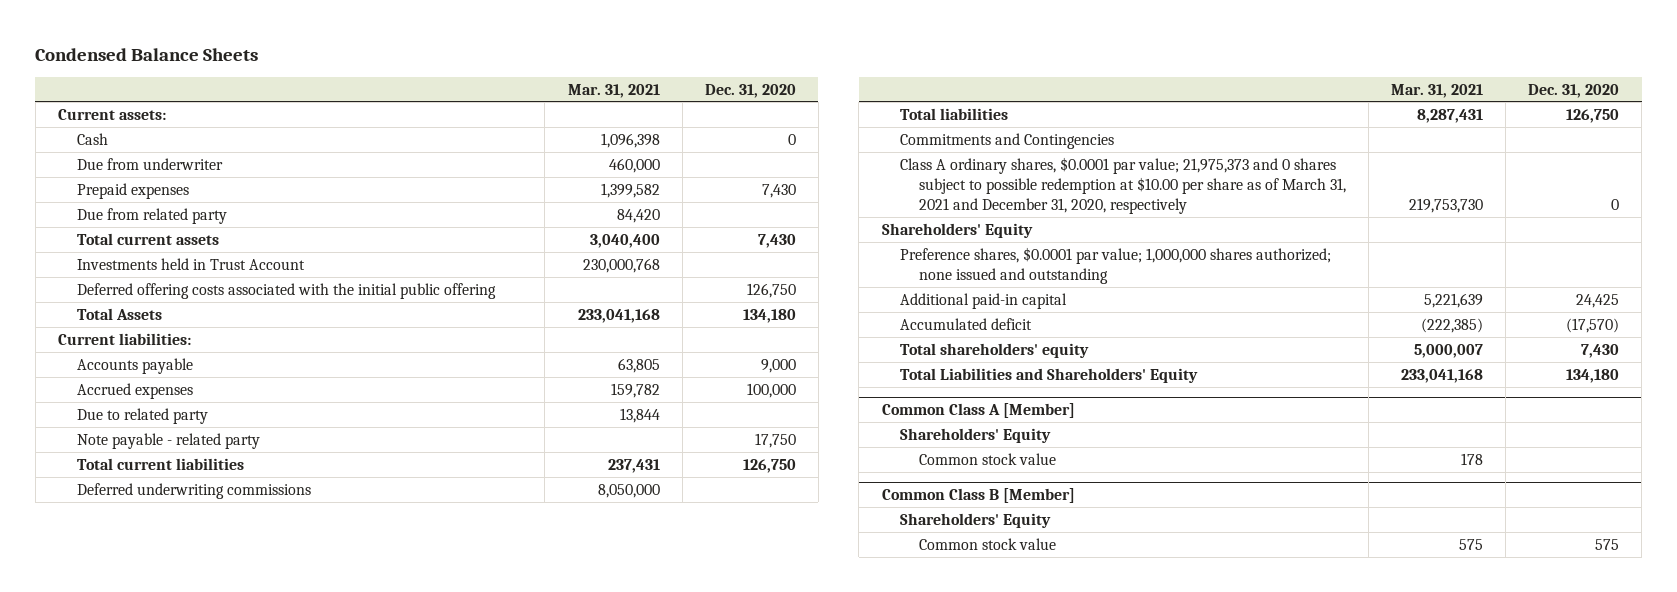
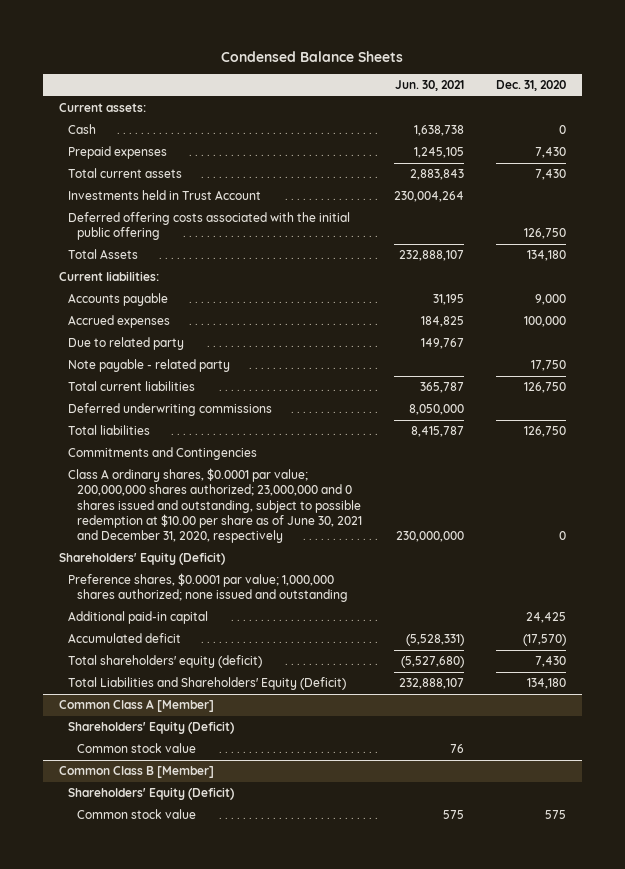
[567,83,660,98] Mar. 31, 2021 -> none
none -> [395,80,465,92] Jun. 30, 2021
[76,157,223,170] Due from underwriter -> none
[76,207,227,224] Due from related party -> none
[900,156,1346,215] Class A ordinary shares, $0.0001 par value; 21,975,373 and 0 shares subject to possible redemption at $10.00 per share as of March 31, 2021 and December 31, 2020, respectively -> [67,468,363,544] Class A ordinary shares, $0.0001 par value; 200,000,000 shares authorized; 23,000,000 and 0 shares issued and outstanding, subject to possible redemption at $10.00 per share as of June 30, 2021 and December 31, 2020, respectively
[881,222,1033,238] Shareholders' Equity -> [58,552,225,566] Shareholders' Equity (Deficit)
[900,342,1090,358] Total shareholders' equity -> [67,655,262,669] Total shareholders' equity (deficit)
[900,367,1199,383] Total Liabilities and Shareholders' Equity -> [67,677,346,691] Total Liabilities and Shareholders' Equity (Deficit)
[900,427,1052,443] Shareholders' Equity -> [67,721,234,735] Shareholders' Equity (Deficit)
[900,512,1052,528] Shareholders' Equity -> [67,787,234,801] Shareholders' Equity (Deficit)

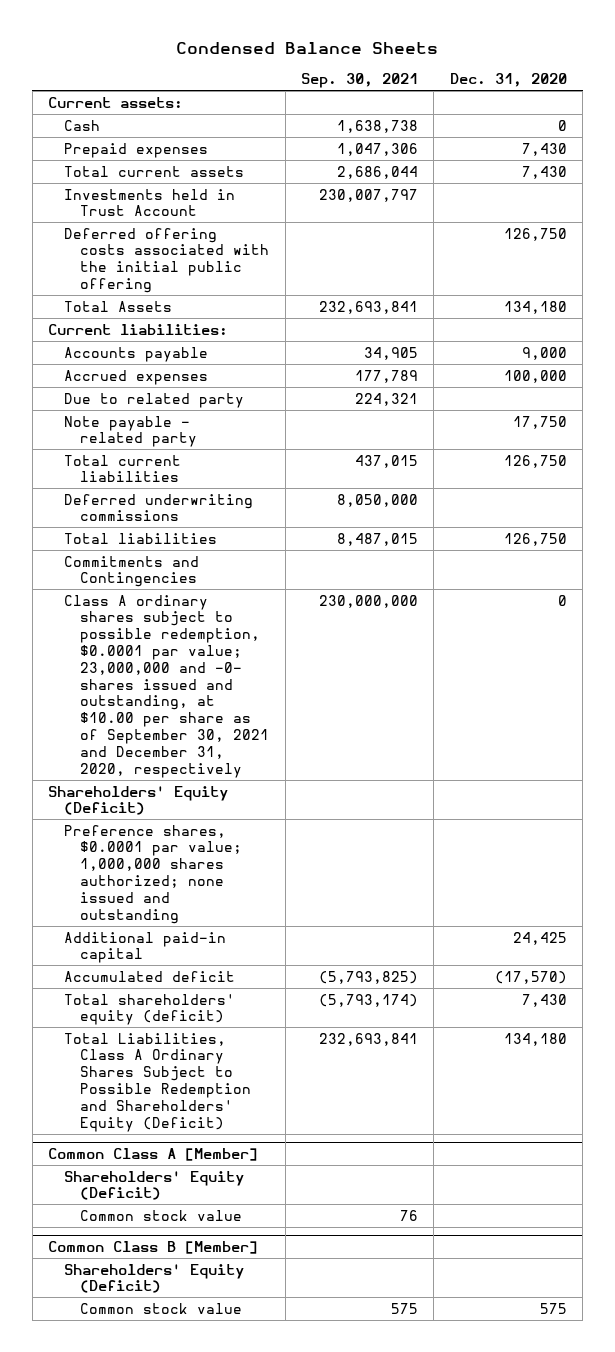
[395,80,465,92] Jun. 30, 2021 -> none
none -> [301,73,419,89] Sep. 30, 2021
[67,468,363,544] Class A ordinary shares, $0.0001 par value; 200,000,000 shares authorized; 23,000,000 and 0 shares issued and outstanding, subject to possible redemption at $10.00 per share as of June 30, 2021 and December 31, 2020, respectively -> [64,594,270,778] Class A ordinary shares subject to possible redemption, $0.0001 par value; 23,000,000 and -0- shares issued and outstanding, at $10.00 per share as of September 30, 2021 and December 31, 2020, respectively
[67,677,346,691] Total Liabilities and Shareholders' Equity (Deficit) -> [64,1032,252,1132] Total Liabilities, Class A Ordinary Shares Subject to Possible Redemption and Shareholders' Equity (Deficit)

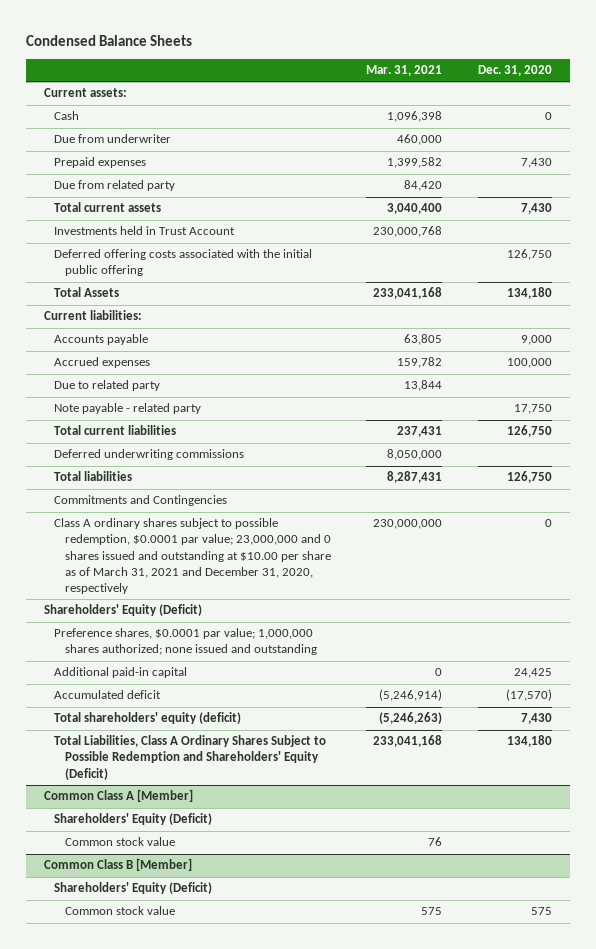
[301,73,419,89] Sep. 30, 2021 -> none
none -> [366,64,443,76] Mar. 31, 2021
none -> [54,134,172,144] Due from underwriter
none -> [54,180,176,192] Due from related party
[64,594,270,778] Class A ordinary shares subject to possible redemption, $0.0001 par value; 23,000,000 and -0- shares issued and outstanding, at $10.00 per share as of September 30, 2021 and December 31, 2020, respectively -> [54,518,331,594] Class A ordinary shares subject to possible redemption, $0.0001 par value; 23,000,000 and 0 shares issued and outstanding at $10.00 per share as of March 31, 2021 and December 31, 2020, respectively

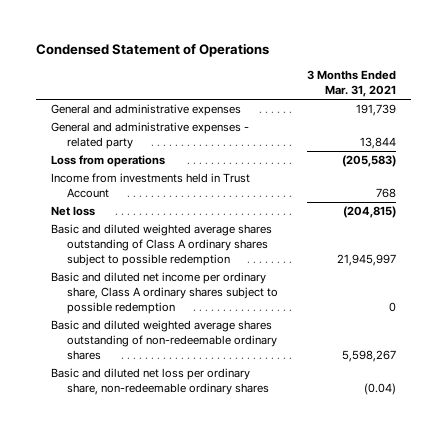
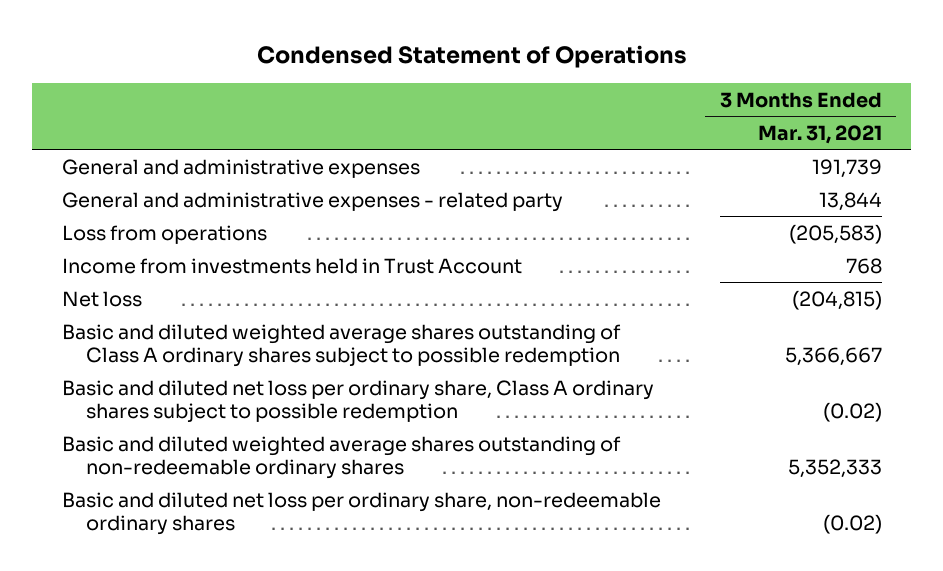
[336,253,396,266] 21,945,997 -> [784,346,882,366] 5,366,667
[50,272,278,314] Basic and diluted net income per ordinary share, Class A ordinary shares subject to possible redemption -> [61,379,654,422] Basic and diluted net loss per ordinary share, Class A ordinary shares subject to possible redemption
[388,301,396,312] 0 -> [822,401,882,422] (0.02)
[341,349,396,362] 5,598,267 -> [787,458,882,478] 5,352,333
[363,383,396,396] (0.04) -> [822,513,882,534] (0.02)

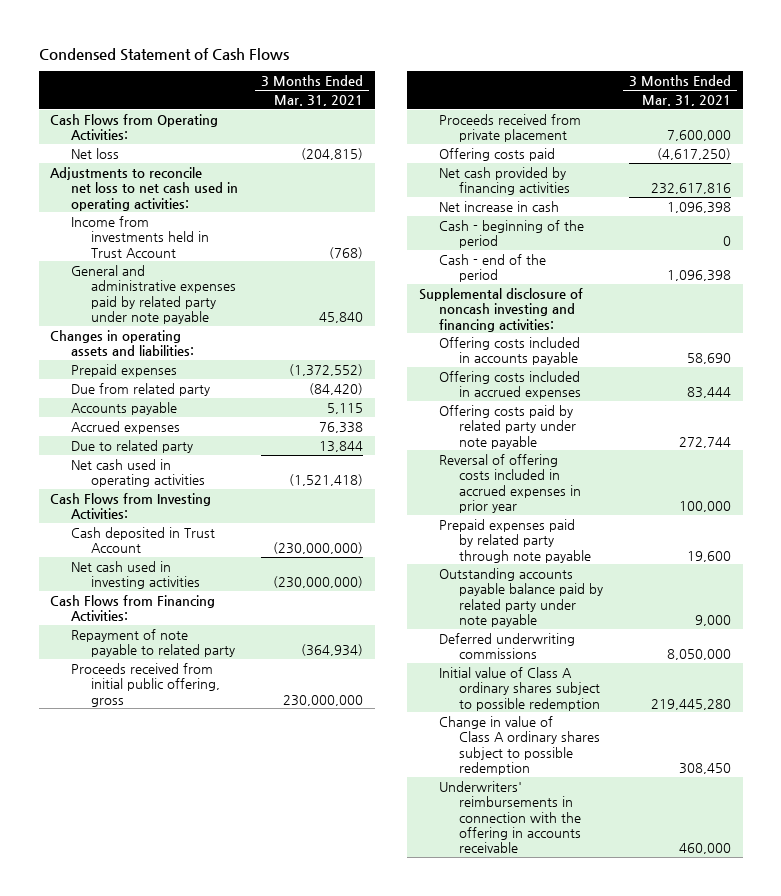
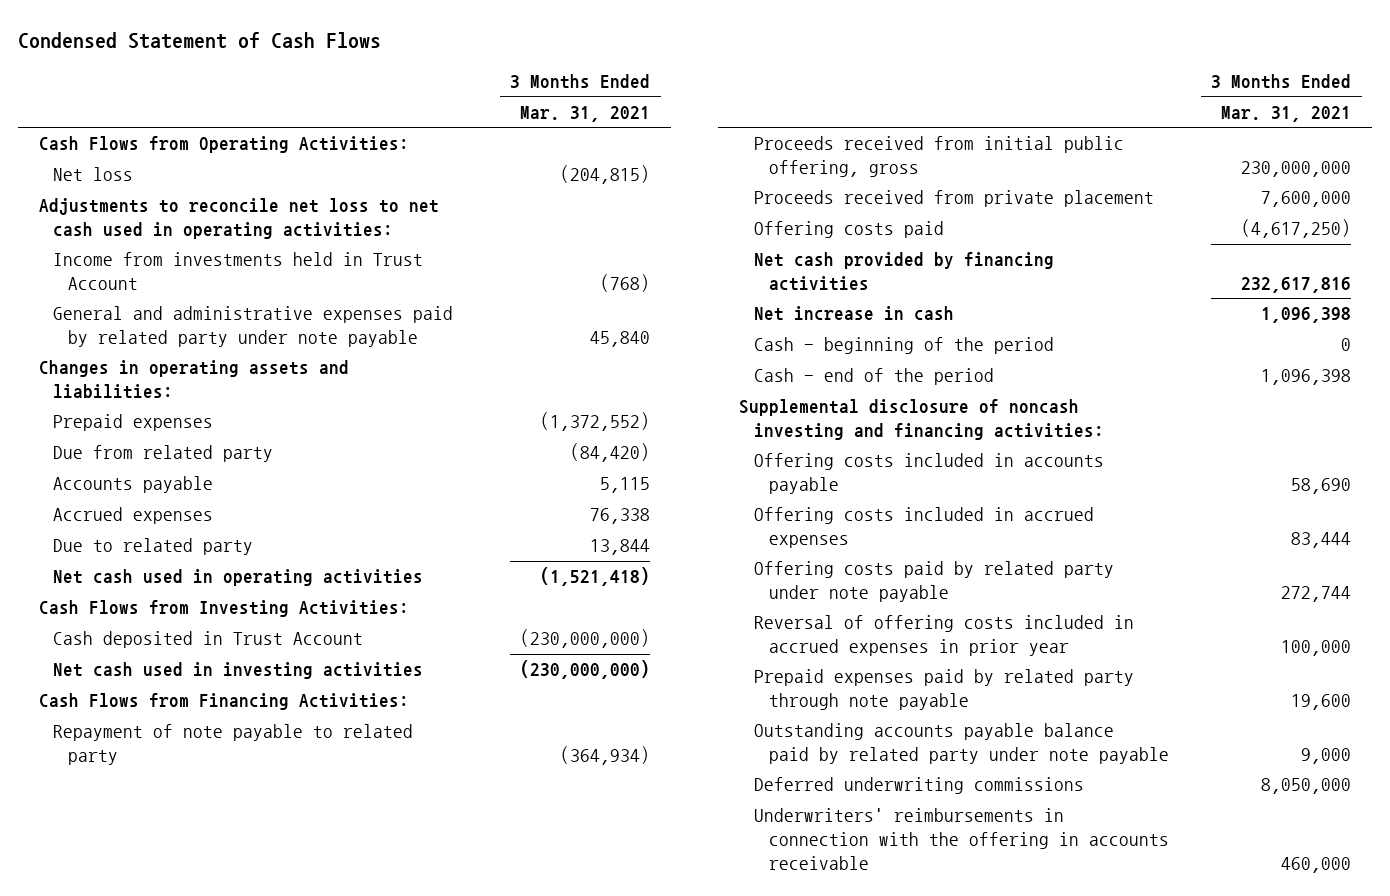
[438,666,601,711] Initial value of Class A ordinary shares subject to possible redemption -> none
[438,715,601,775] Change in value of Class A ordinary shares subject to possible redemption -> none

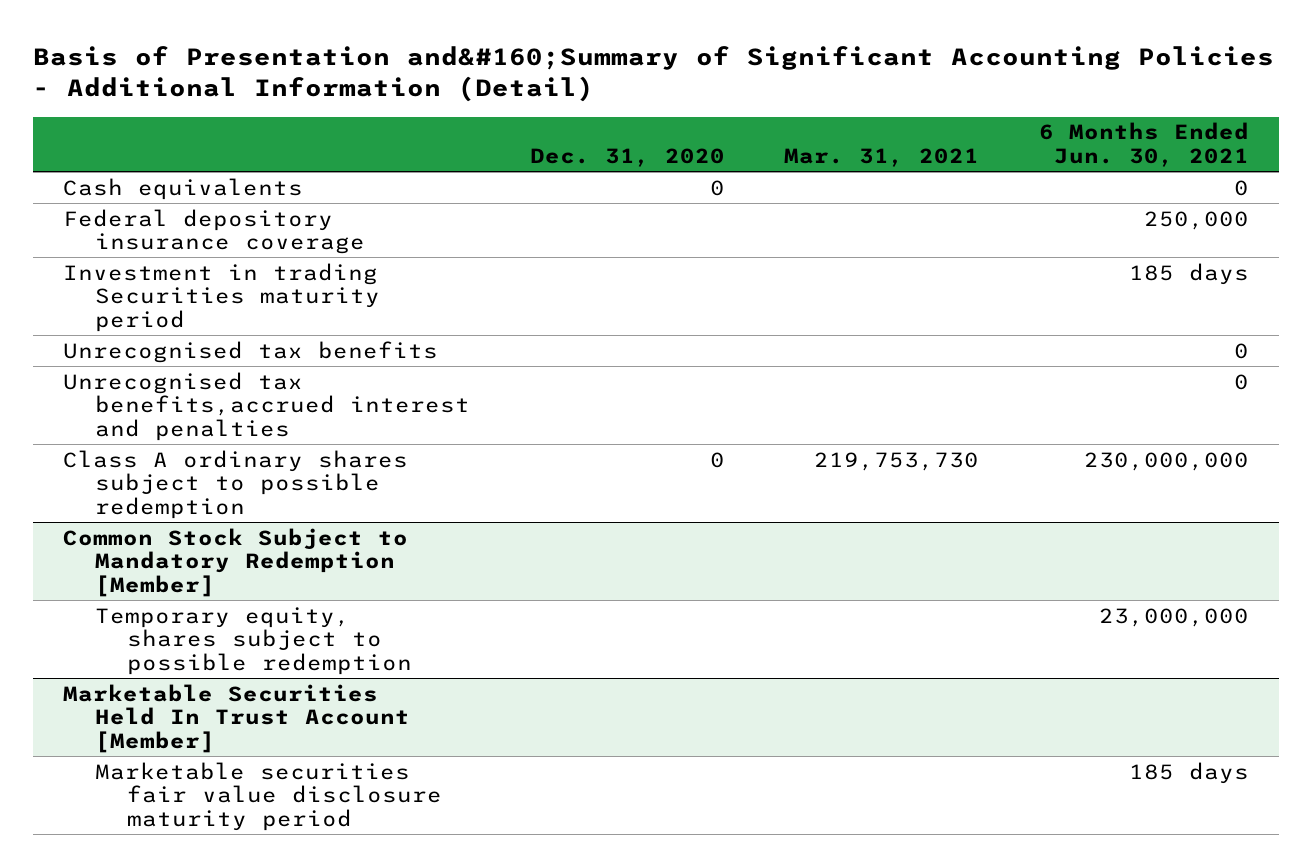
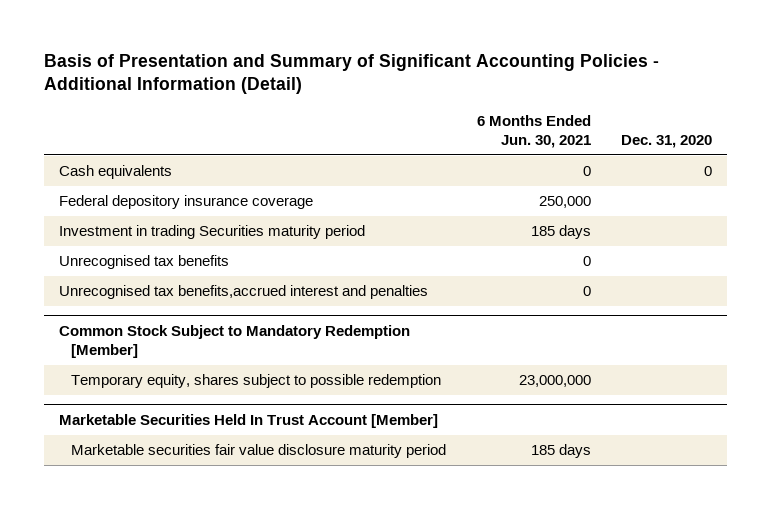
[33,45,1275,103] Basis of Presentation and&#160;Summary of Significant Accounting Policies - Additional Information (Detail) -> [43,53,659,95] Basis of Presentation and Summary of Significant Accounting Policies - Additional Information (Detail)
[784,147,980,167] Mar. 31, 2021 -> none
[63,449,409,519] Class A ordinary shares subject to possible redemption -> none

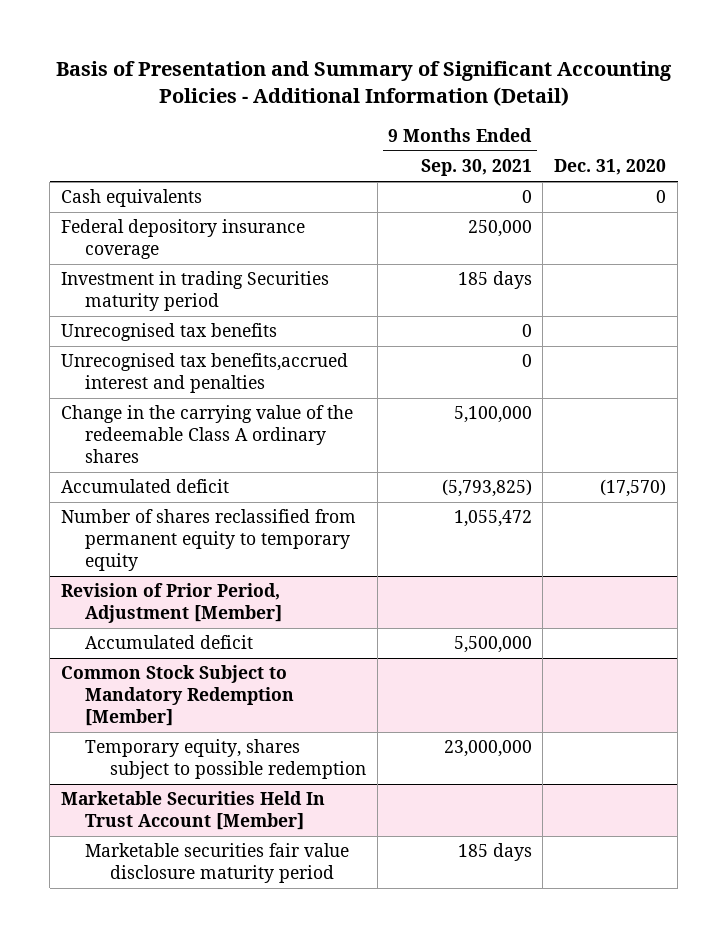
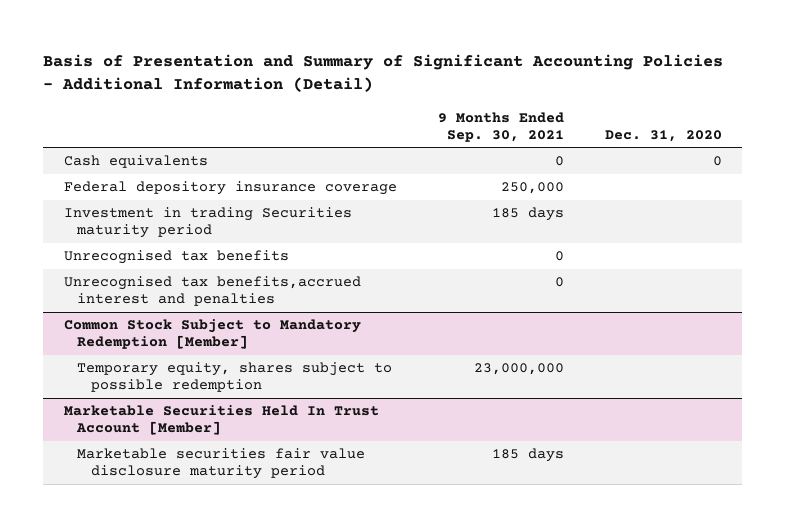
[60,405,353,464] Change in the carrying value of the redeemable Class A ordinary shares -> none
[60,479,229,494] Accumulated deficit -> none
[60,509,356,572] Number of shares reclassified from permanent equity to temporary equity -> none
[60,583,283,624] Revision of Prior Period, Adjustment [Member] -> none
[85,635,254,650] Accumulated deficit -> none

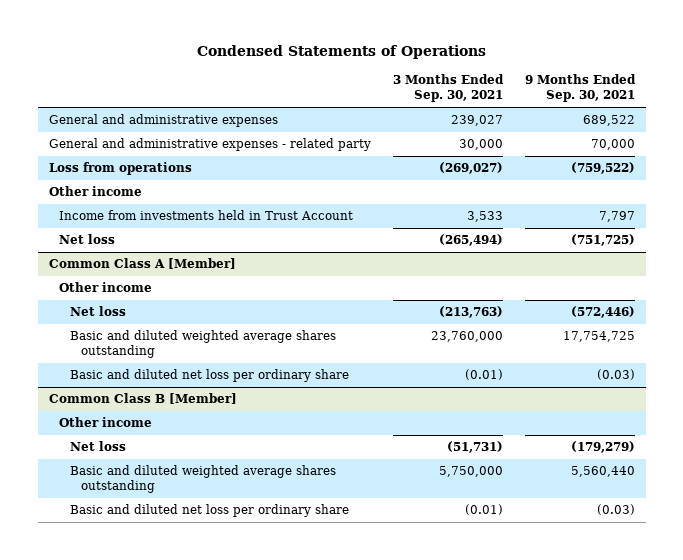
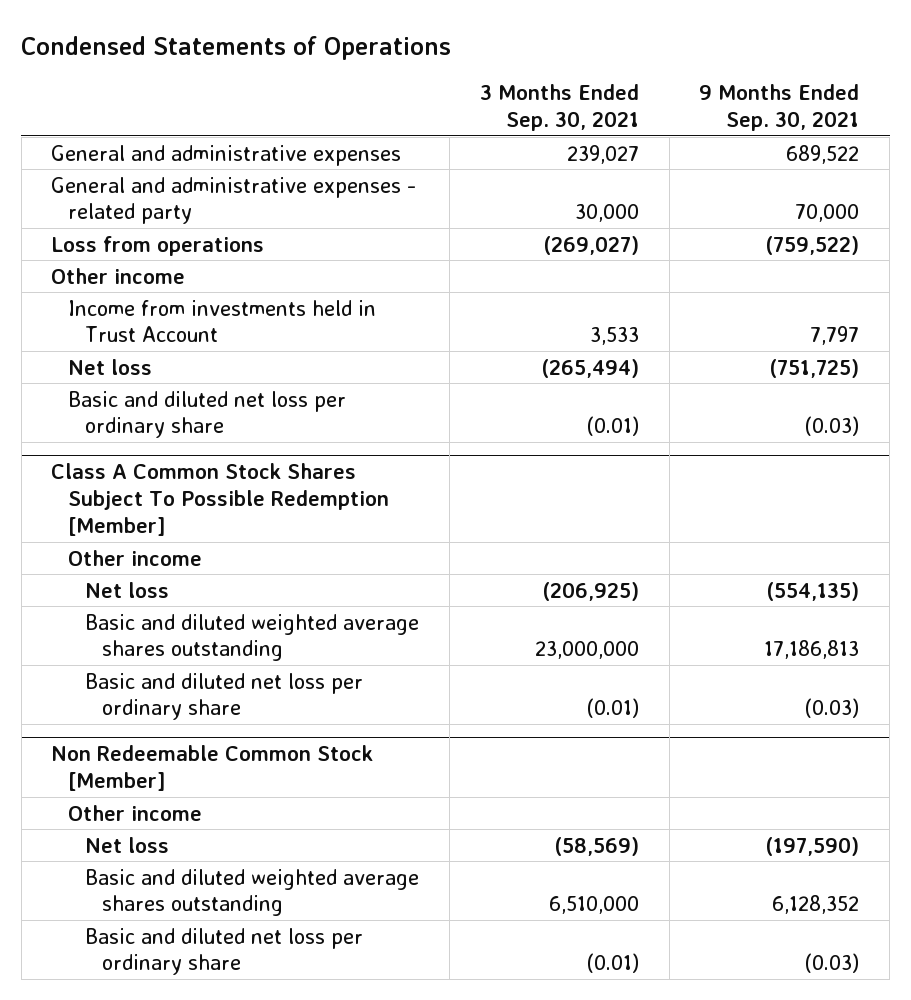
[48,258,236,270] Common Class A [Member] -> none
none -> [68,390,347,439] Basic and diluted net loss per ordinary share
none -> [51,463,390,536] Class A Common Stock Shares Subject To Possible Redemption [Member]
[438,306,503,319] (213,763) -> [541,581,639,601] (206,925)
[570,306,635,319] (572,446) -> [766,581,860,601] (554,135)
[430,331,503,343] 23,760,000 -> [534,641,639,660] 23,000,000
[562,331,635,343] 17,754,725 -> [764,640,860,660] 17,186,813
[48,393,237,405] Common Class B [Member] -> none
none -> [51,745,374,791] Non Redeemable Common Stock [Member]
[446,441,503,454] (51,731) -> [553,836,639,856] (58,569)
[570,441,635,454] (179,279) -> [765,836,860,856] (197,590)
[438,466,503,478] 5,750,000 -> [548,896,639,915] 6,510,000
[570,466,635,478] 5,560,440 -> [772,895,860,915] 6,128,352

